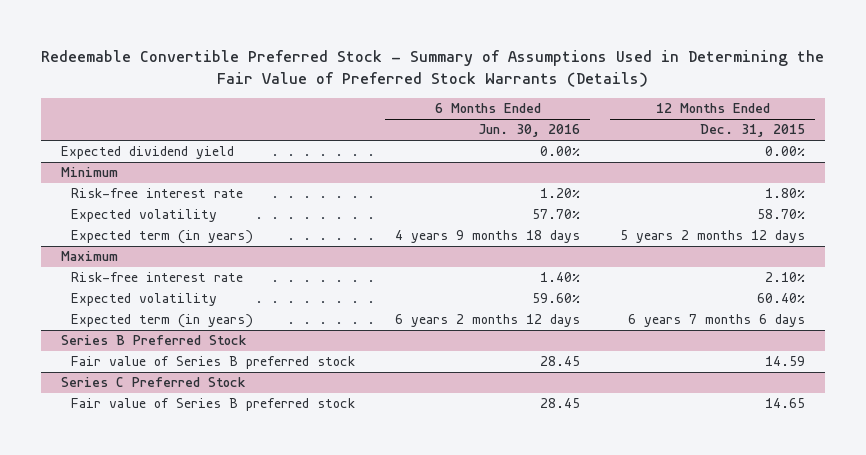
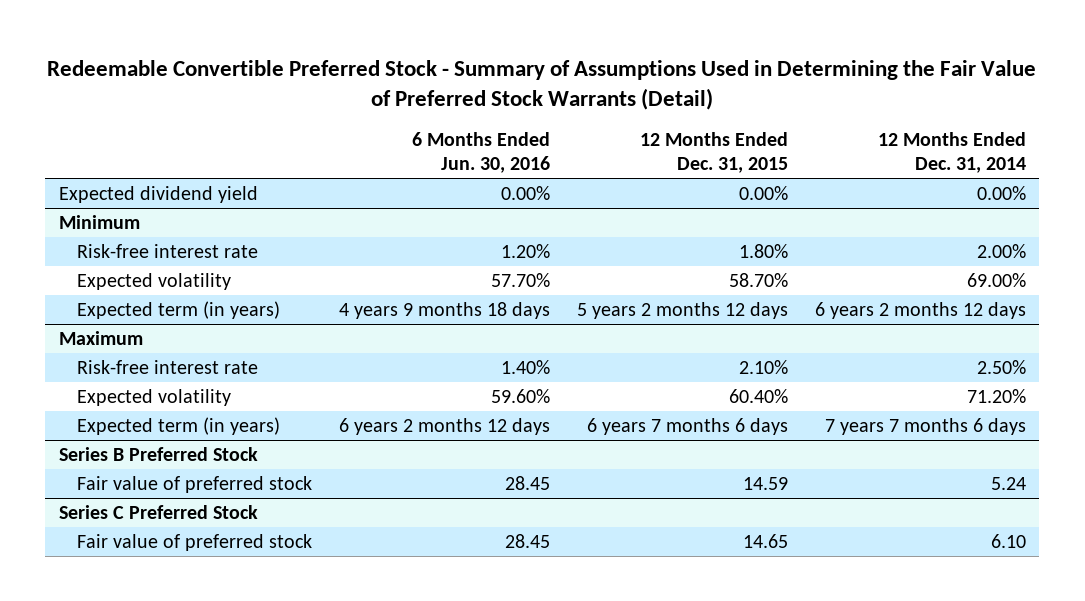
[40,50,824,87] Redeemable Convertible Preferred Stock - Summary of Assumptions Used in Determining the Fair Value of Preferred Stock Warrants (Details) -> [47,59,1037,110] Redeemable Convertible Preferred Stock - Summary of Assumptions Used in Determining the Fair Value of Preferred Stock Warrants (Detail)
none -> [877,132,1026,173] 12 Months Ended Dec. 31, 2014
[71,356,356,370] Fair value of Series B preferred stock -> [76,475,312,493] Fair value of preferred stock
[71,398,356,412] Fair value of Series B preferred stock -> [76,533,312,551] Fair value of preferred stock

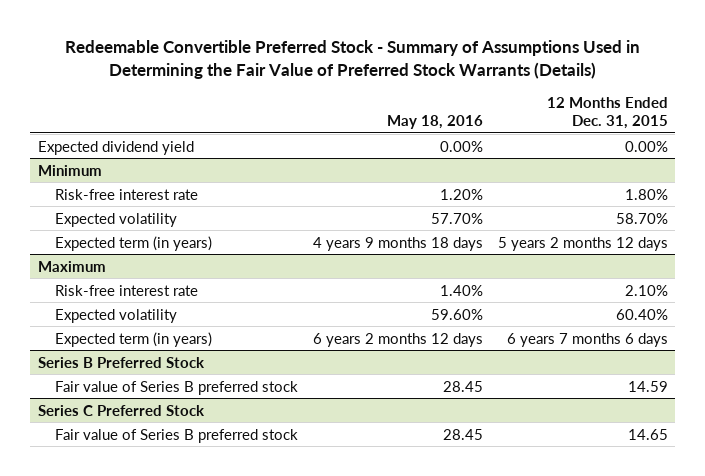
[47,59,1037,110] Redeemable Convertible Preferred Stock - Summary of Assumptions Used in Determining the Fair Value of Preferred Stock Warrants (Detail) -> [64,40,640,80] Redeemable Convertible Preferred Stock - Summary of Assumptions Used in Determining the Fair Value of Preferred Stock Warrants (Details)
[411,132,550,173] 6 Months Ended Jun. 30, 2016 -> none
[877,132,1026,173] 12 Months Ended Dec. 31, 2014 -> none
none -> [386,115,483,130] May 18, 2016
[76,475,312,493] Fair value of preferred stock -> [54,380,298,395] Fair value of Series B preferred stock
[76,533,312,551] Fair value of preferred stock -> [54,428,298,443] Fair value of Series B preferred stock

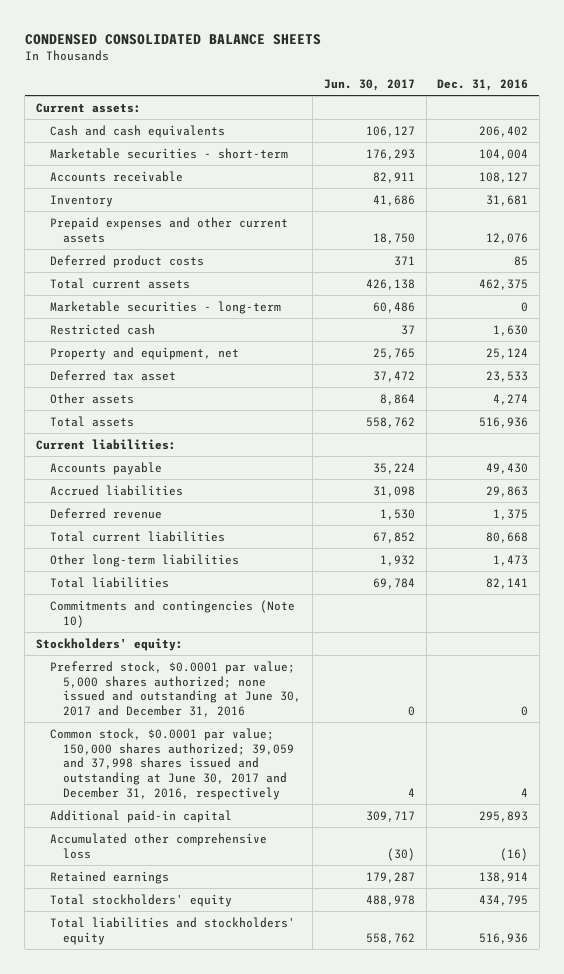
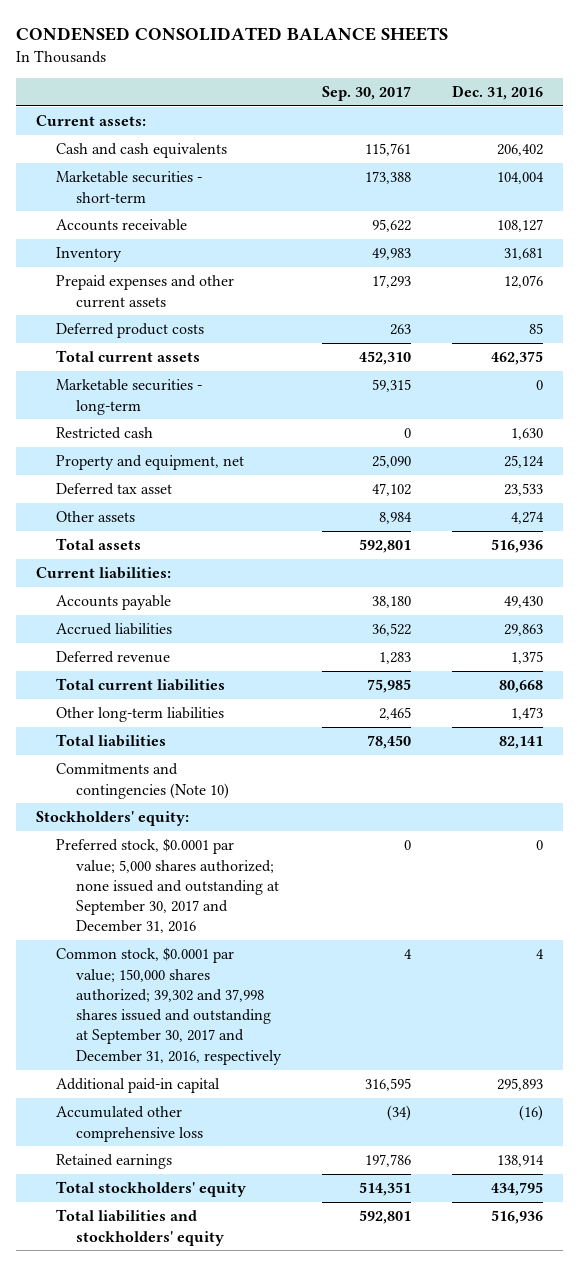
[323,78,415,91] Jun. 30, 2017 -> none
none -> [321,86,411,102] Sep. 30, 2017
[49,660,302,718] Preferred stock, $0.0001 par value; 5,000 shares authorized; none issued and outstanding at June 30, 2017 and December 31, 2016 -> [56,838,280,934] Preferred stock, $0.0001 par value; 5,000 shares authorized; none issued and outstanding at September 30, 2017 and December 31, 2016
[49,727,295,801] Common stock, $0.0001 par value; 150,000 shares authorized; 39,059 and 37,998 shares issued and outstanding at June 30, 2017 and December 31, 2016, respectively -> [56,947,283,1065] Common stock, $0.0001 par value; 150,000 shares authorized; 39,302 and 37,998 shares issued and outstanding at September 30, 2017 and December 31, 2016, respectively

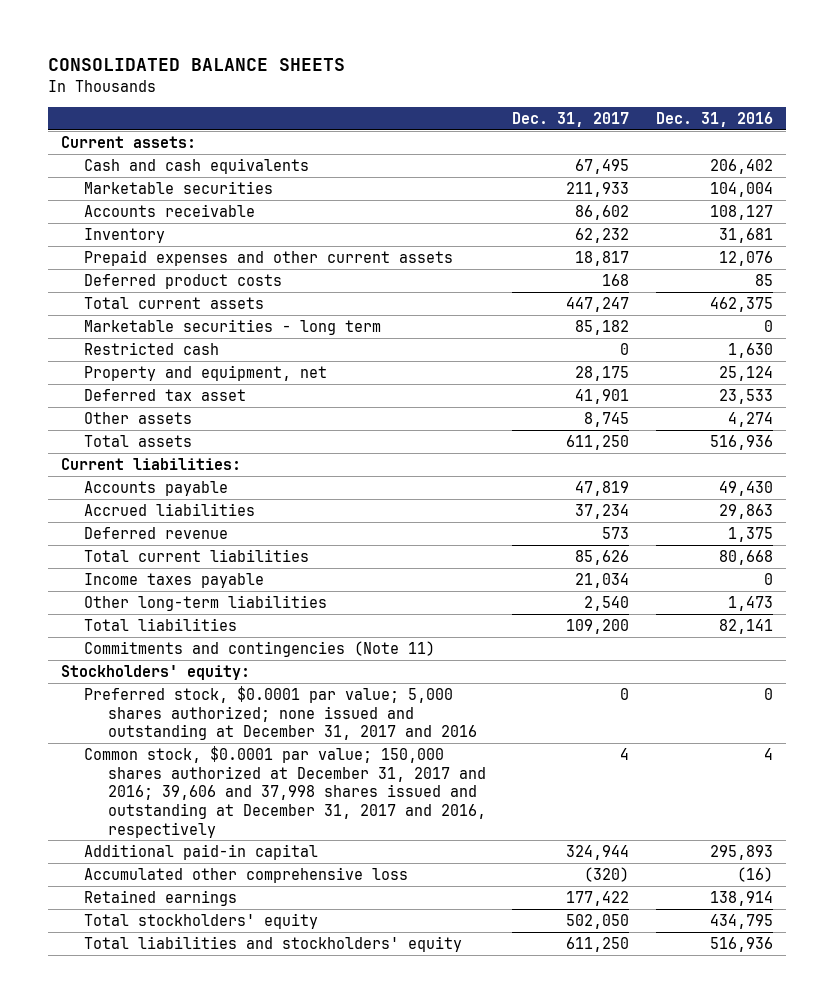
[15,27,448,42] CONDENSED CONSOLIDATED BALANCE SHEETS -> [47,58,345,72] CONSOLIDATED BALANCE SHEETS
[321,86,411,102] Sep. 30, 2017 -> none
none -> [512,111,630,127] Dec. 31, 2017
[56,171,203,203] Marketable securities - short-term -> [84,180,274,194] Marketable securities
[56,379,203,415] Marketable securities - long-term -> [84,318,382,335] Marketable securities - long term
none -> [84,572,265,588] Income taxes payable
[56,763,230,799] Commitments and contingencies (Note 10) -> [84,640,436,657] Commitments and contingencies (Note 11)
[56,838,280,934] Preferred stock, $0.0001 par value; 5,000 shares authorized; none issued and outstanding at September 30, 2017 and December 31, 2016 -> [84,685,477,741] Preferred stock, $0.0001 par value; 5,000 shares authorized; none issued and outstanding at December 31, 2017 and 2016
[56,947,283,1065] Common stock, $0.0001 par value; 150,000 shares authorized; 39,302 and 37,998 shares issued and outstanding at September 30, 2017 and December 31, 2016, respectively -> [84,745,486,838] Common stock, $0.0001 par value; 150,000 shares authorized at December 31, 2017 and 2016; 39,606 and 37,998 shares issued and outstanding at December 31, 2017 and 2016, respectively

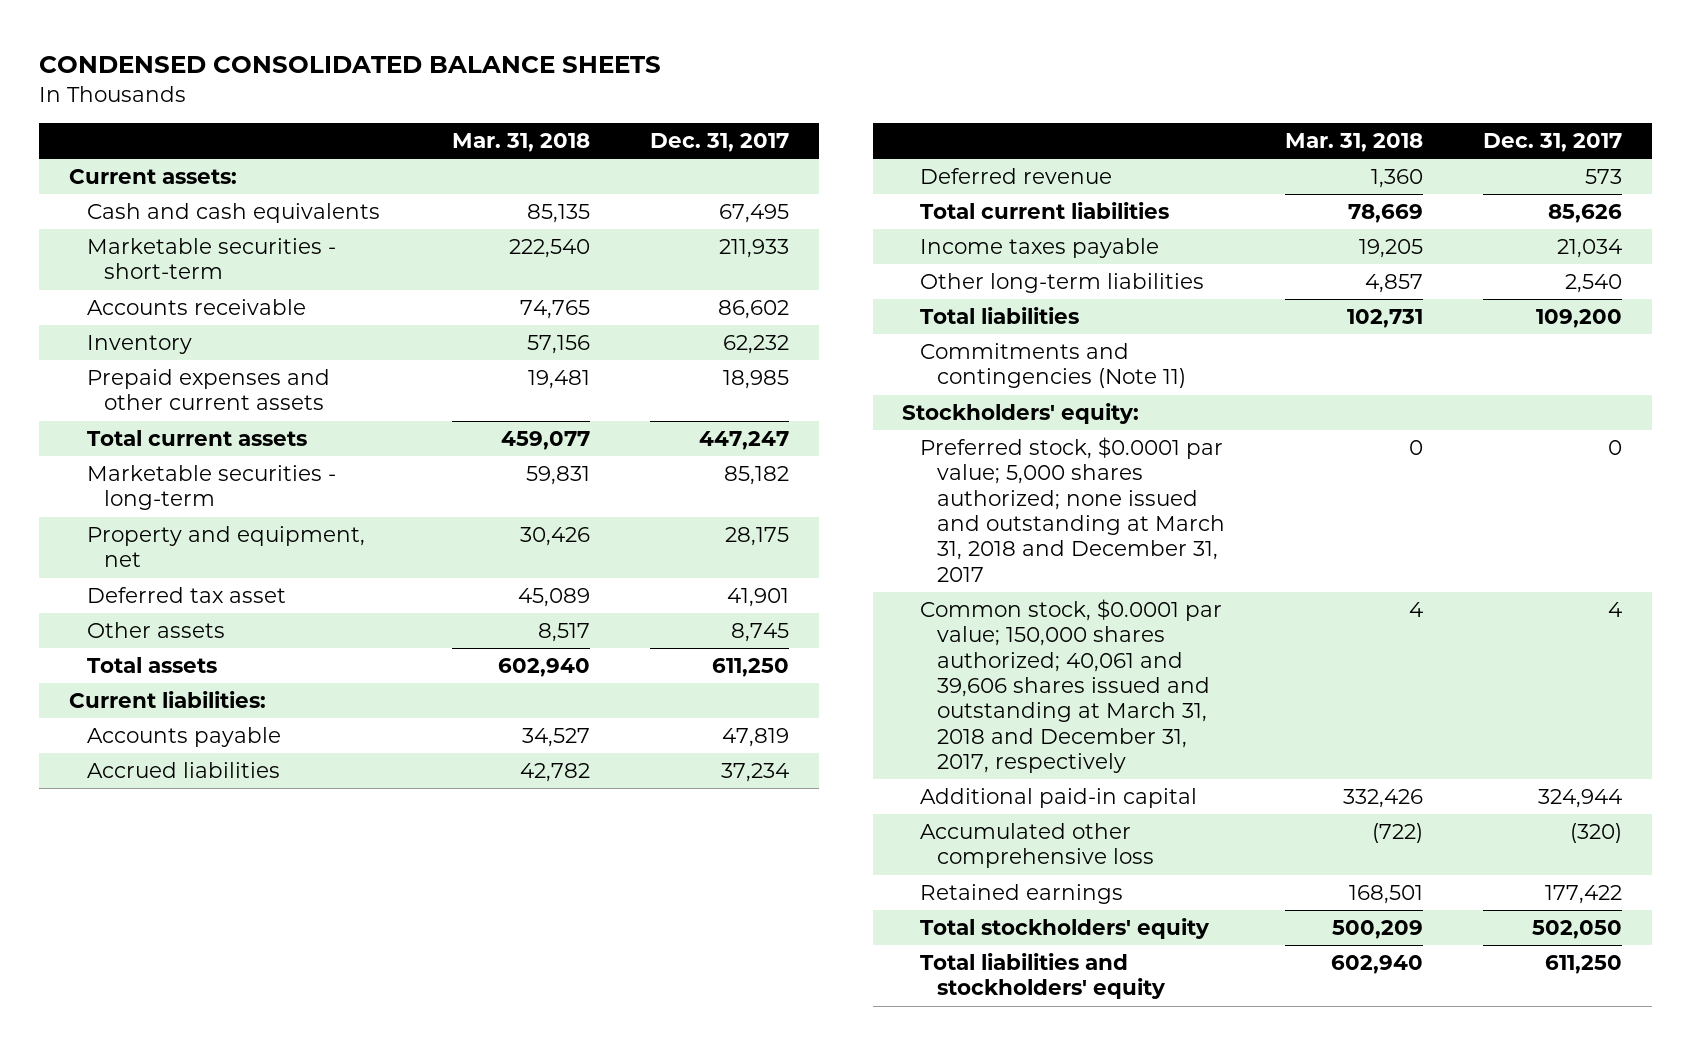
[47,58,345,72] CONSOLIDATED BALANCE SHEETS -> [39,55,662,73] CONDENSED CONSOLIDATED BALANCE SHEETS
[655,111,773,127] Dec. 31, 2016 -> none
none -> [452,133,591,153] Mar. 31, 2018
[84,180,274,194] Marketable securities -> [86,238,336,280] Marketable securities - short-term
[84,273,283,289] Deferred product costs -> none
[575,250,630,266] 18,817 -> [723,370,790,390] 18,985
[84,341,220,355] Restricted cash -> none
[84,318,382,335] Marketable securities - long term -> [86,465,336,511] Marketable securities - long-term
[84,685,477,741] Preferred stock, $0.0001 par value; 5,000 shares authorized; none issued and outstanding at December 31, 2017 and 2016 -> [919,437,1226,582] Preferred stock, $0.0001 par value; 5,000 shares authorized; none issued and outstanding at March 31, 2018 and December 31, 2017
[84,745,486,838] Common stock, $0.0001 par value; 150,000 shares authorized at December 31, 2017 and 2016; 39,606 and 37,998 shares issued and outstanding at December 31, 2017 and 2016, respectively -> [919,599,1222,773] Common stock, $0.0001 par value; 150,000 shares authorized; 40,061 and 39,606 shares issued and outstanding at March 31, 2018 and December 31, 2017, respectively

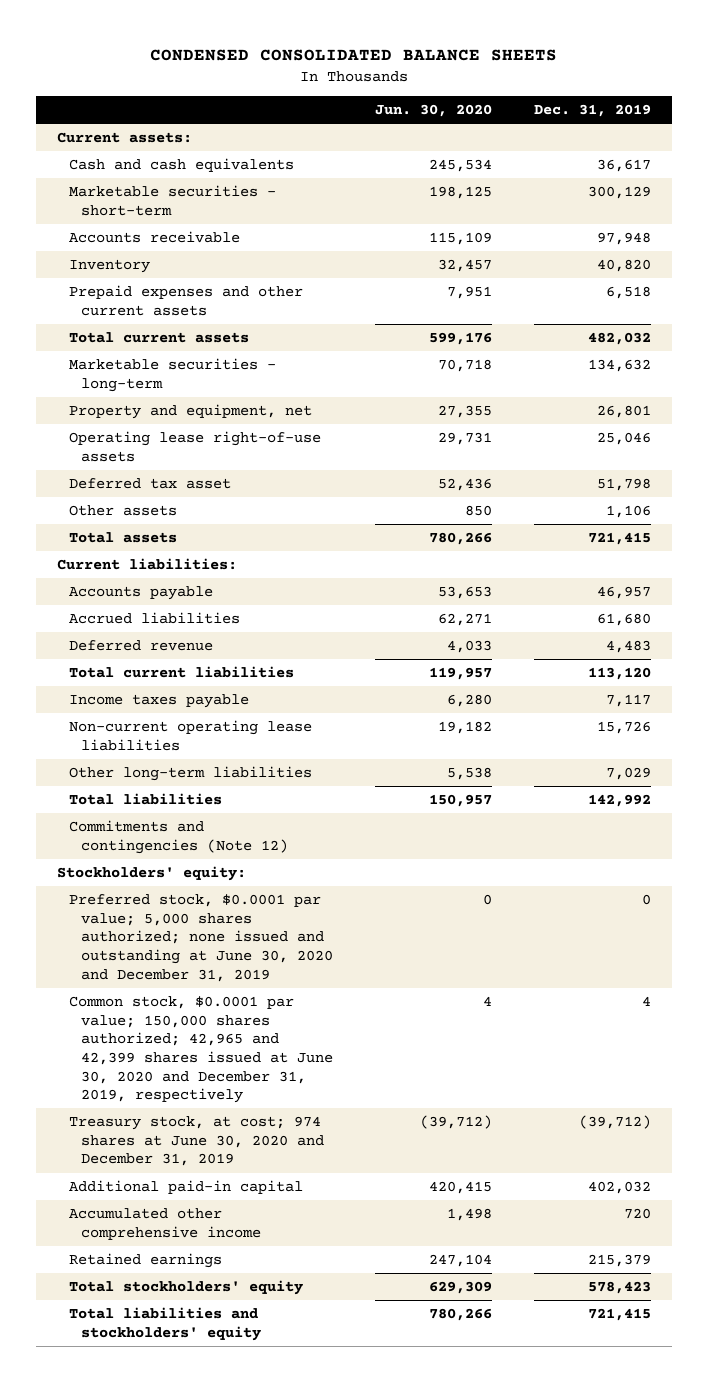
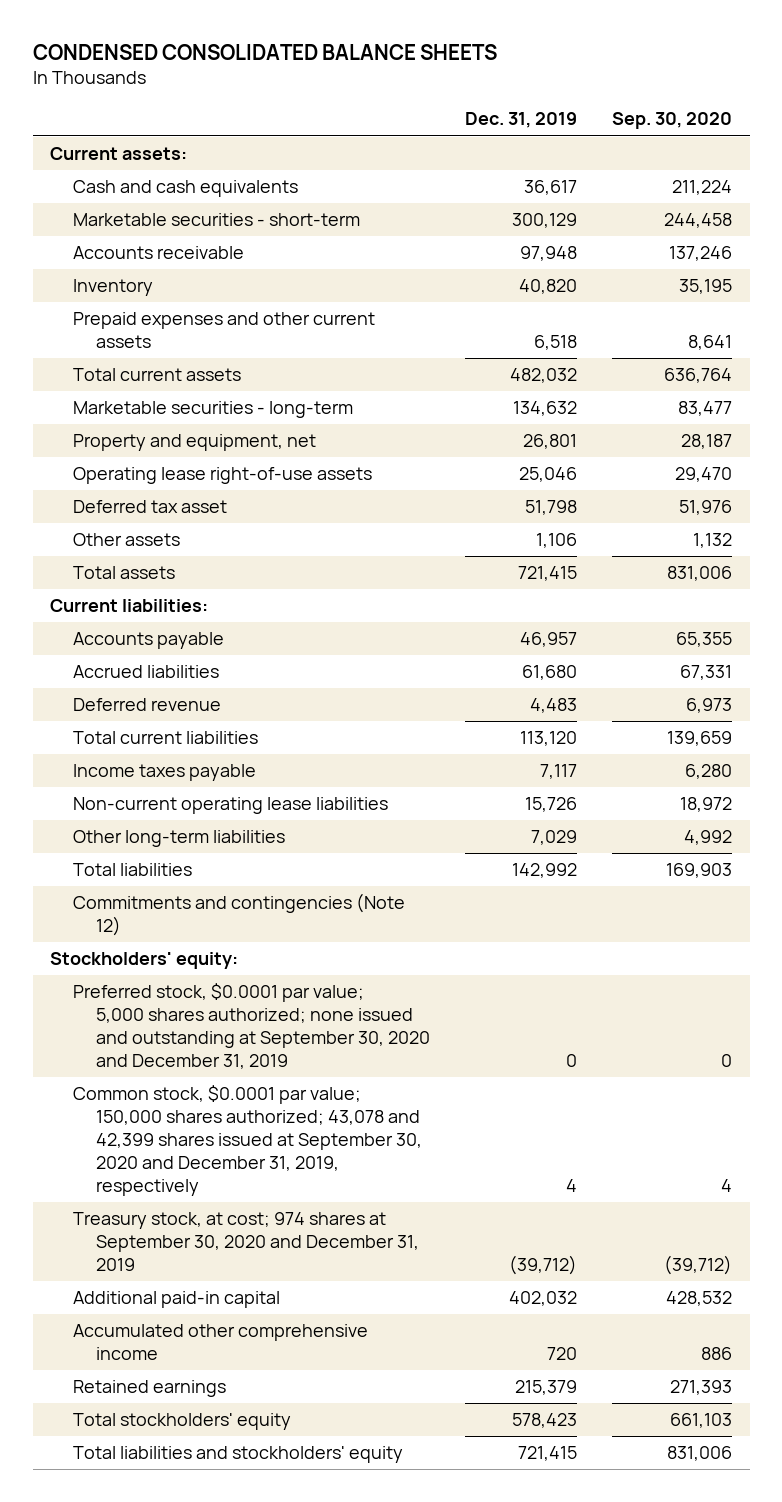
[374,104,492,118] Jun. 30, 2020 -> none
none -> [612,112,733,130] Sep. 30, 2020
[68,894,333,982] Preferred stock, $0.0001 par value; 5,000 shares authorized; none issued and outstanding at June 30, 2020 and December 31, 2019 -> [73,983,431,1069] Preferred stock, $0.0001 par value; 5,000 shares authorized; none issued and outstanding at September 30, 2020 and December 31, 2019
[68,996,333,1104] Common stock, $0.0001 par value; 150,000 shares authorized; 42,965 and 42,399 shares issued at June 30, 2020 and December 31, 2019, respectively -> [73,1085,423,1196] Common stock, $0.0001 par value; 150,000 shares authorized; 43,078 and 42,399 shares issued at September 30, 2020 and December 31, 2019, respectively
[68,1116,324,1167] Treasury stock, at cost; 974 shares at June 30, 2020 and December 31, 2019 -> [73,1212,420,1271] Treasury stock, at cost; 974 shares at September 30, 2020 and December 31, 2019

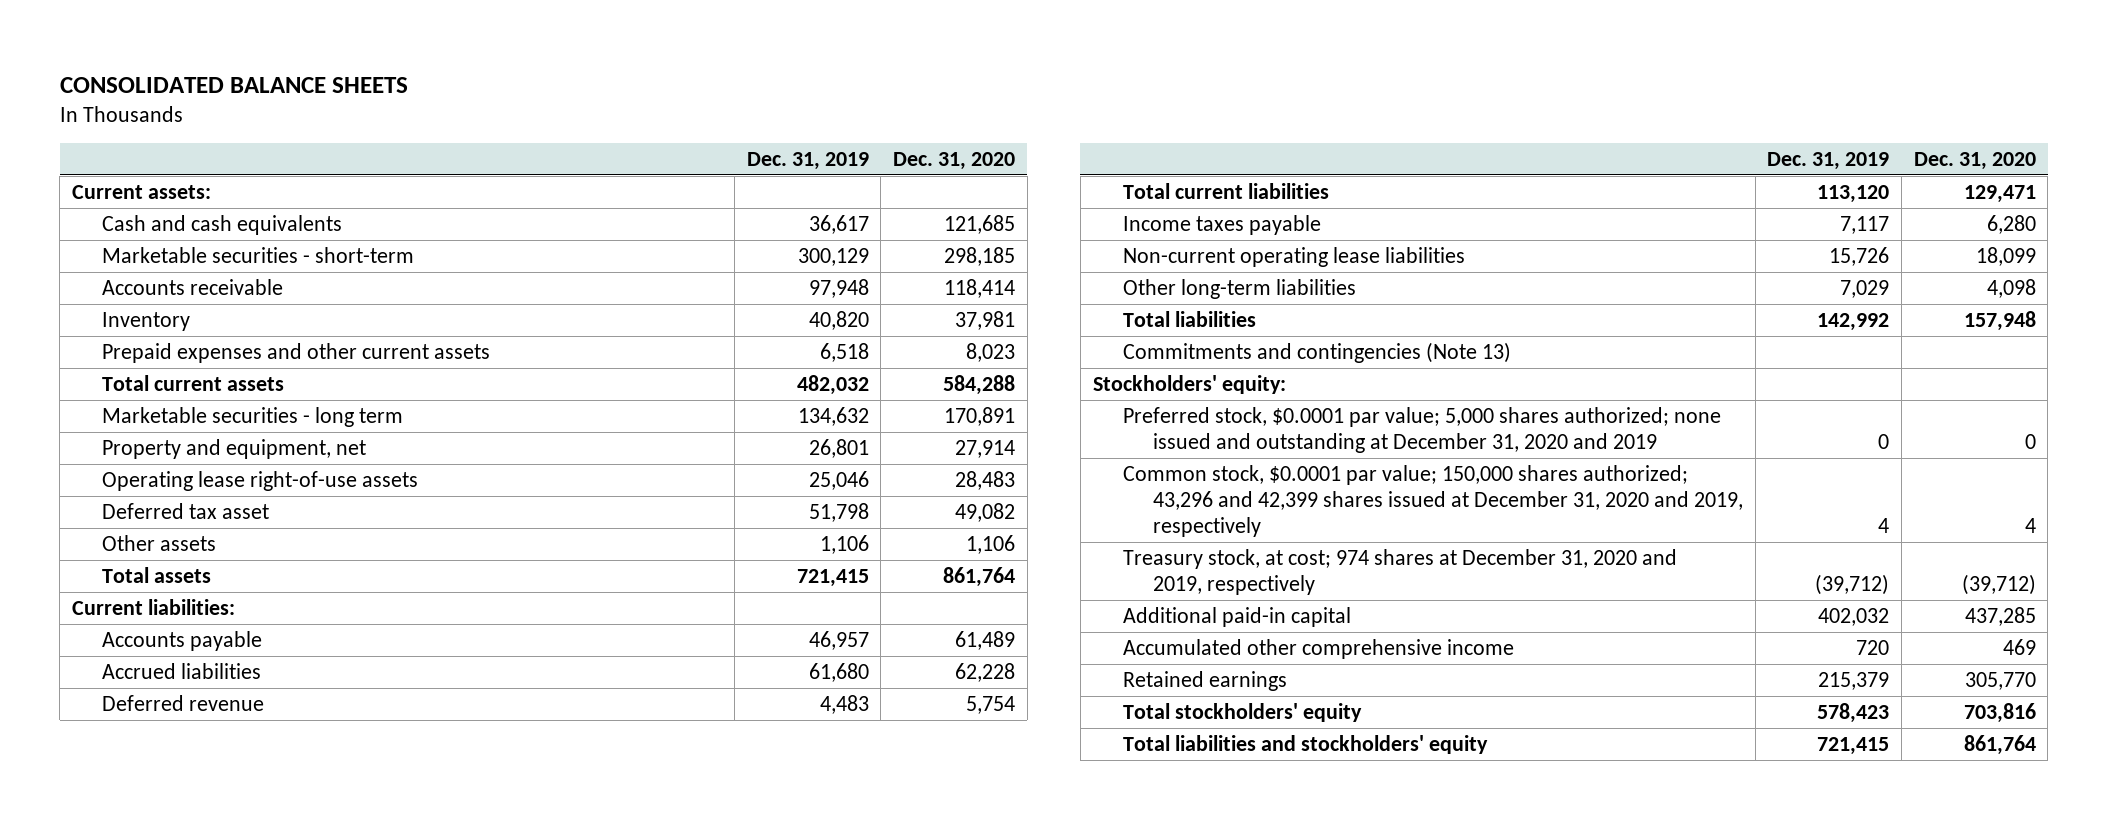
[32,44,497,61] CONDENSED CONSOLIDATED BALANCE SHEETS -> [59,76,408,93] CONSOLIDATED BALANCE SHEETS
[612,112,733,130] Sep. 30, 2020 -> none
none -> [893,151,1016,170] Dec. 31, 2020
[73,401,354,419] Marketable securities - long-term -> [102,406,404,427] Marketable securities - long term
[73,893,406,937] Commitments and contingencies (Note 12) -> [1122,341,1511,363] Commitments and contingencies (Note 13)
[73,983,431,1069] Preferred stock, $0.0001 par value; 5,000 shares authorized; none issued and outstanding at September 30, 2020 and December 31, 2019 -> [1122,406,1721,454] Preferred stock, $0.0001 par value; 5,000 shares authorized; none issued and outstanding at December 31, 2020 and 2019
[73,1085,423,1196] Common stock, $0.0001 par value; 150,000 shares authorized; 43,078 and 42,399 shares issued at September 30, 2020 and December 31, 2019, respectively -> [1122,464,1743,538] Common stock, $0.0001 par value; 150,000 shares authorized; 43,296 and 42,399 shares issued at December 31, 2020 and 2019, respectively
[73,1212,420,1271] Treasury stock, at cost; 974 shares at September 30, 2020 and December 31, 2019 -> [1122,548,1677,596] Treasury stock, at cost; 974 shares at December 31, 2020 and 2019, respectively

